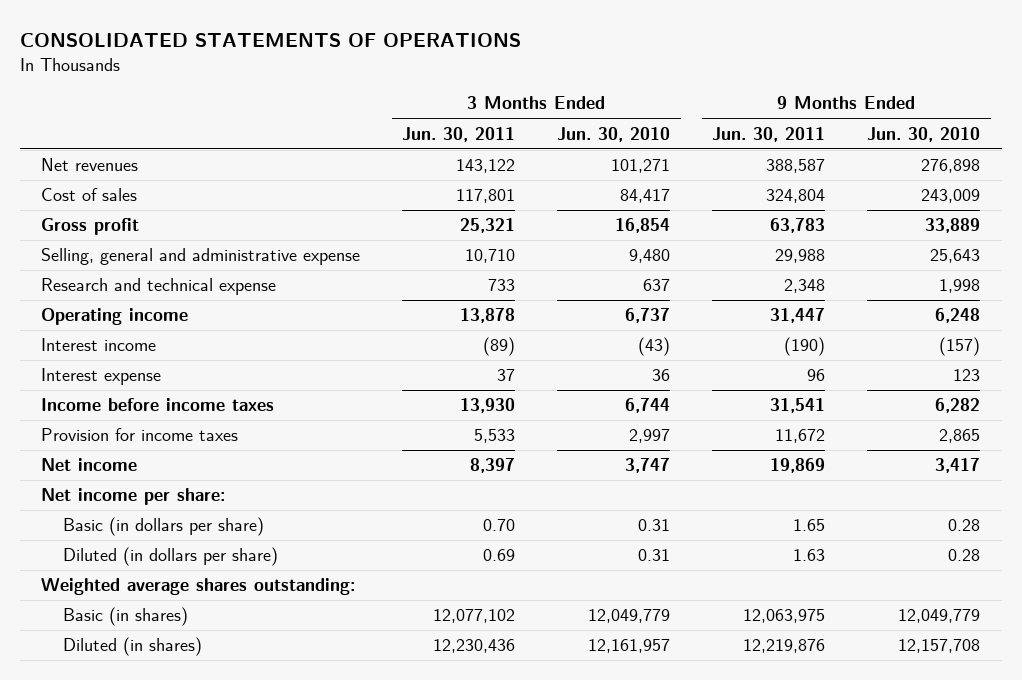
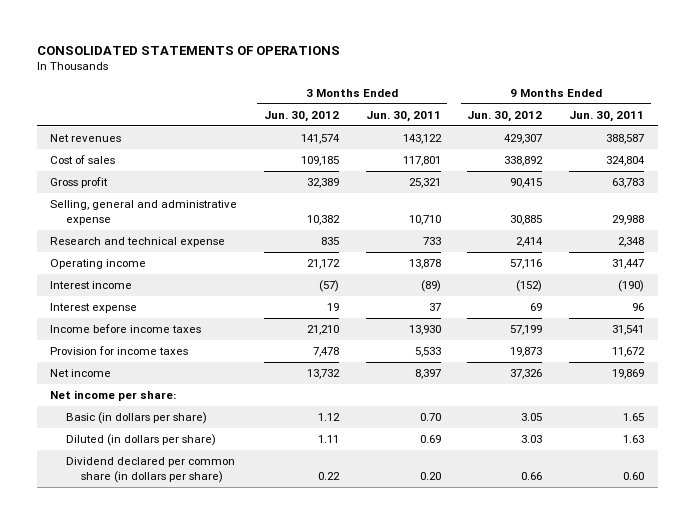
[557,126,671,142] Jun. 30, 2010 -> none
[867,126,981,142] Jun. 30, 2010 -> none
none -> [263,110,339,122] Jun. 30, 2012
none -> [467,110,543,122] Jun. 30, 2012
[41,578,356,596] Weighted average shares outstanding: -> none
[63,607,189,627] Basic (in shares) -> none
[63,637,203,657] Diluted (in shares) -> none
none -> [65,457,235,483] Dividend declared per common share (in dollars per share)

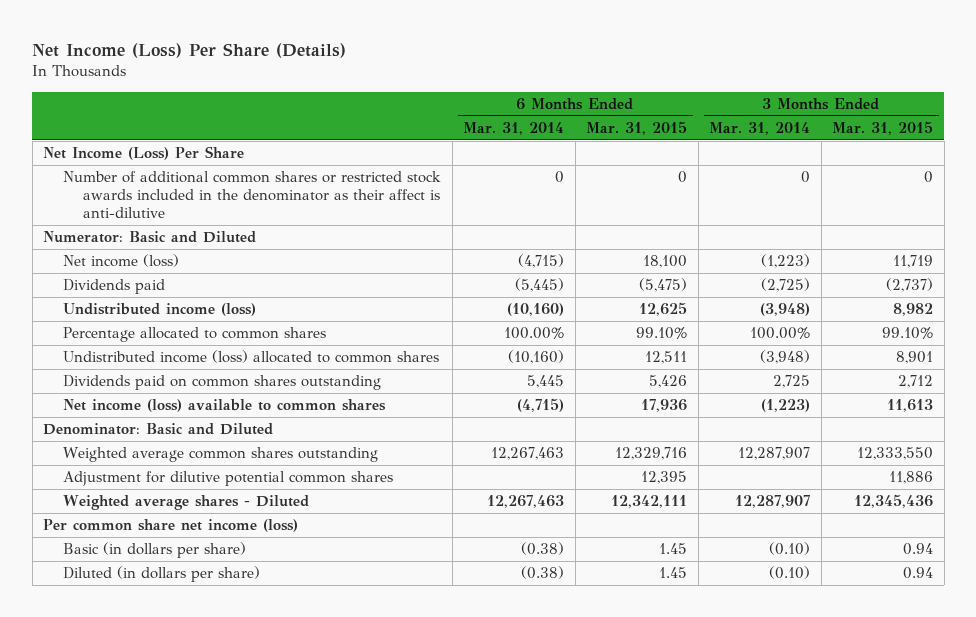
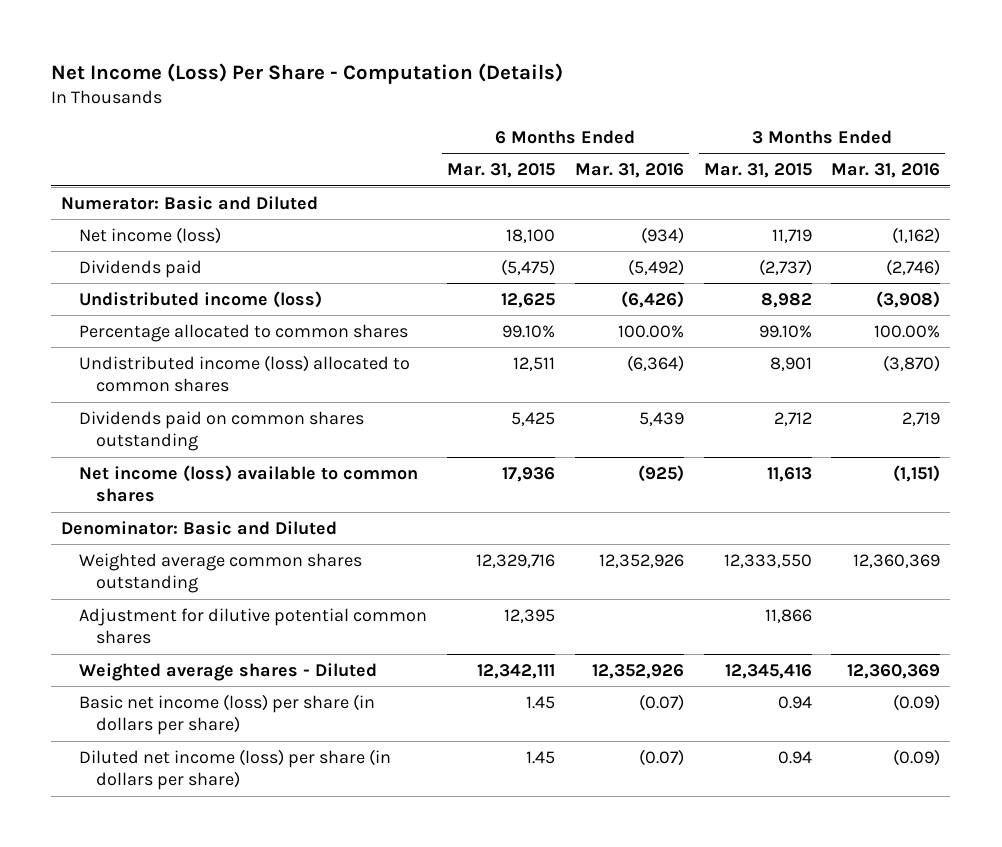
[32,42,347,58] Net Income (Loss) Per Share (Details) -> [51,63,564,85] Net Income (Loss) Per Share - Computation (Details)
[463,121,565,135] Mar. 31, 2014 -> none
[709,121,811,135] Mar. 31, 2014 -> none
none -> [574,163,684,179] Mar. 31, 2016
none -> [831,163,941,179] Mar. 31, 2016
[43,146,245,161] Net Income (Loss) Per Share -> none
[63,171,442,219] Number of additional common shares or restricted stock awards included in the denominator as their affect is anti-dilutive -> none
[649,375,688,389] 5,426 -> [510,411,555,426] 5,425
[43,519,299,533] Per common share net income (loss) -> none
[889,471,934,485] 11,886 -> [764,608,812,623] 11,866
[854,494,934,509] 12,345,436 -> [724,663,812,679] 12,345,416
[63,542,247,559] Basic (in dollars per share) -> [78,693,375,736] Basic net income (loss) per share (in dollars per share)
[63,566,261,583] Diluted (in dollars per share) -> [78,748,391,791] Diluted net income (loss) per share (in dollars per share)

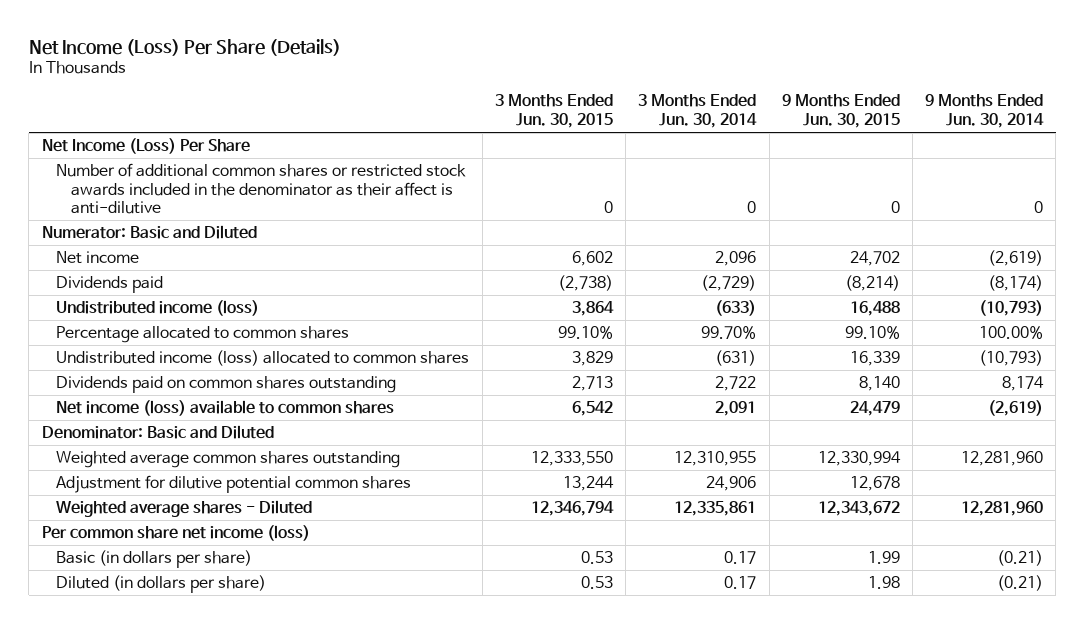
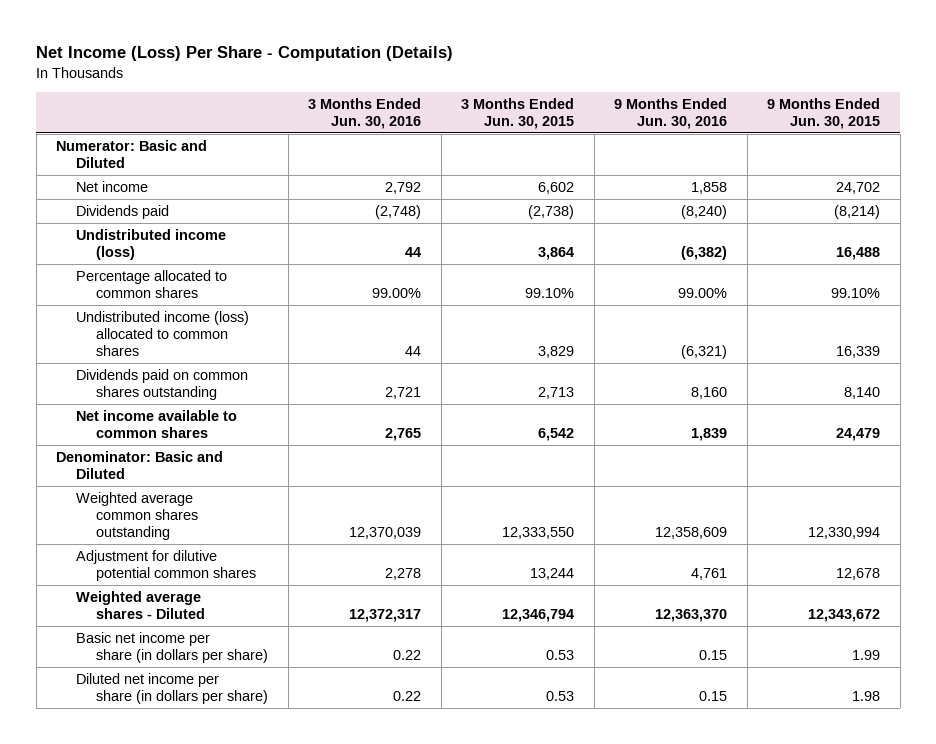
[28,38,341,56] Net Income (Loss) Per Share (Details) -> [36,46,454,62] Net Income (Loss) Per Share - Computation (Details)
[638,94,758,129] 3 Months Ended Jun. 30, 2014 -> none
[925,94,1045,129] 9 Months Ended Jun. 30, 2014 -> none
none -> [308,97,422,130] 3 Months Ended Jun. 30, 2016
none -> [614,97,728,130] 9 Months Ended Jun. 30, 2016
[41,137,250,154] Net Income (Loss) Per Share -> none
[56,162,467,215] Number of additional common shares or restricted stock awards included in the denominator as their affect is anti-dilutive -> none
[56,399,395,416] Net income (loss) available to common shares -> [76,409,238,438] Net income available to common shares
[41,524,310,541] Per common share net income (loss) -> none
[56,549,253,568] Basic (in dollars per share) -> [76,631,269,663] Basic net income per share (in dollars per share)
[56,574,267,593] Diluted (in dollars per share) -> [76,672,269,704] Diluted net income per share (in dollars per share)

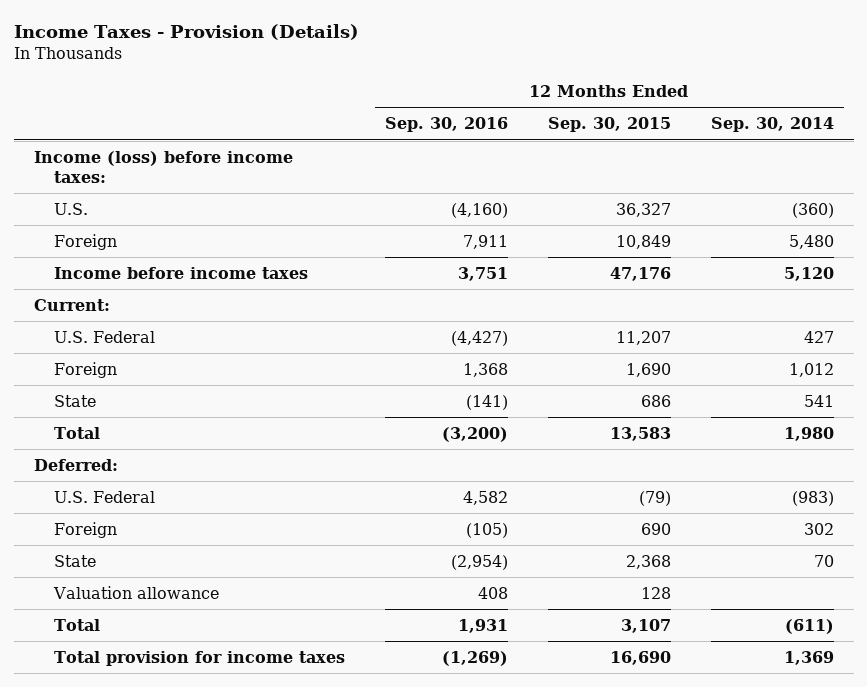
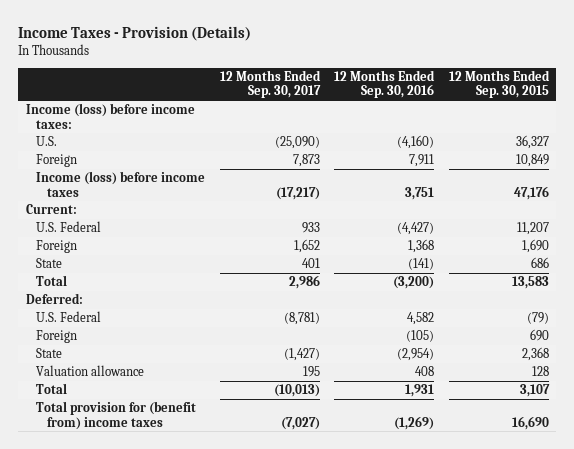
[710,117,834,133] Sep. 30, 2014 -> none
none -> [219,69,321,99] 12 Months Ended Sep. 30, 2017
[53,266,308,279] Income before income taxes -> [36,171,206,197] Income (loss) before income taxes
[53,650,345,666] Total provision for income taxes -> [36,401,197,430] Total provision for (benefit from) income taxes

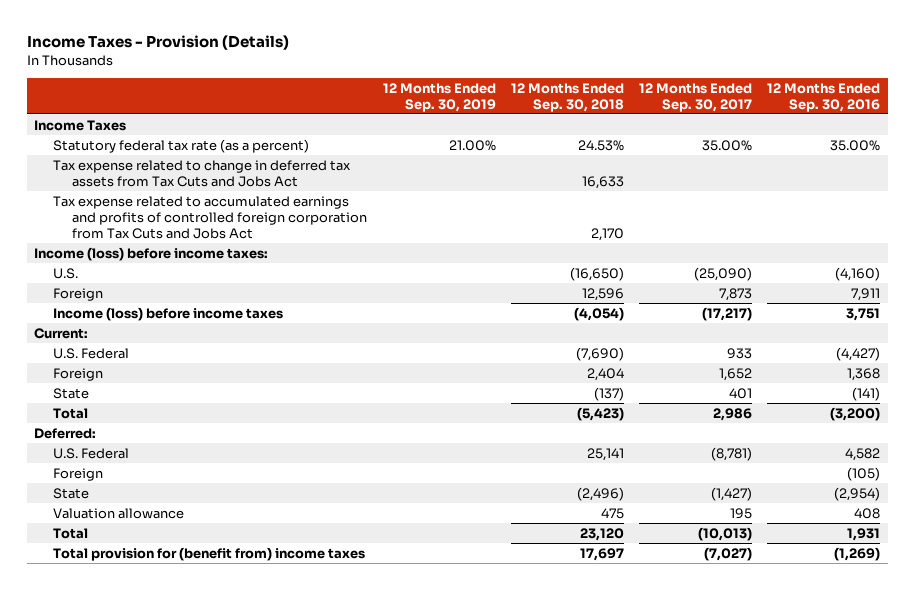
[448,69,550,99] 12 Months Ended Sep. 30, 2015 -> none
none -> [382,82,496,112] 12 Months Ended Sep. 30, 2019
none -> [510,82,624,112] 12 Months Ended Sep. 30, 2018
none -> [34,119,127,131] Income Taxes
none -> [53,138,310,153] Statutory federal tax rate (as a percent)
none -> [53,159,352,187] Tax expense related to change in deferred tax assets from Tax Cuts and Jobs Act
none -> [53,195,368,240] Tax expense related to accumulated earnings and profits of controlled foreign corporation from Tax Cuts and Jobs Act

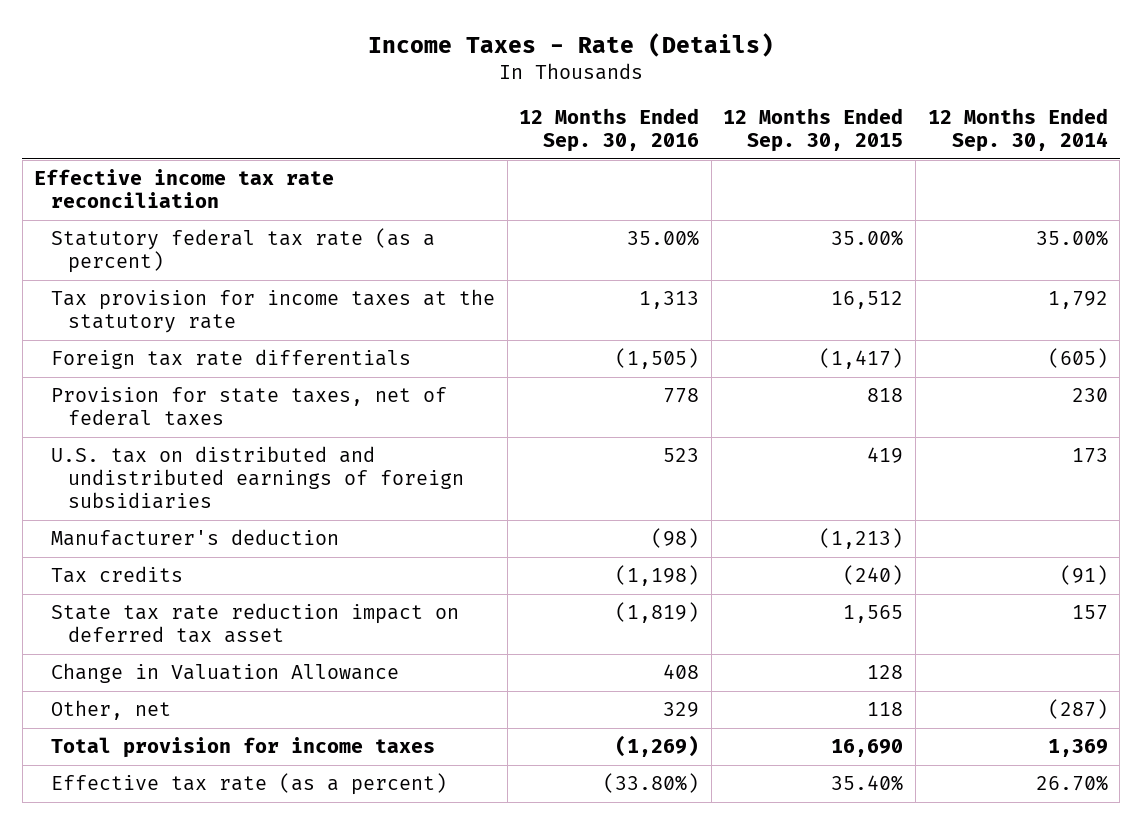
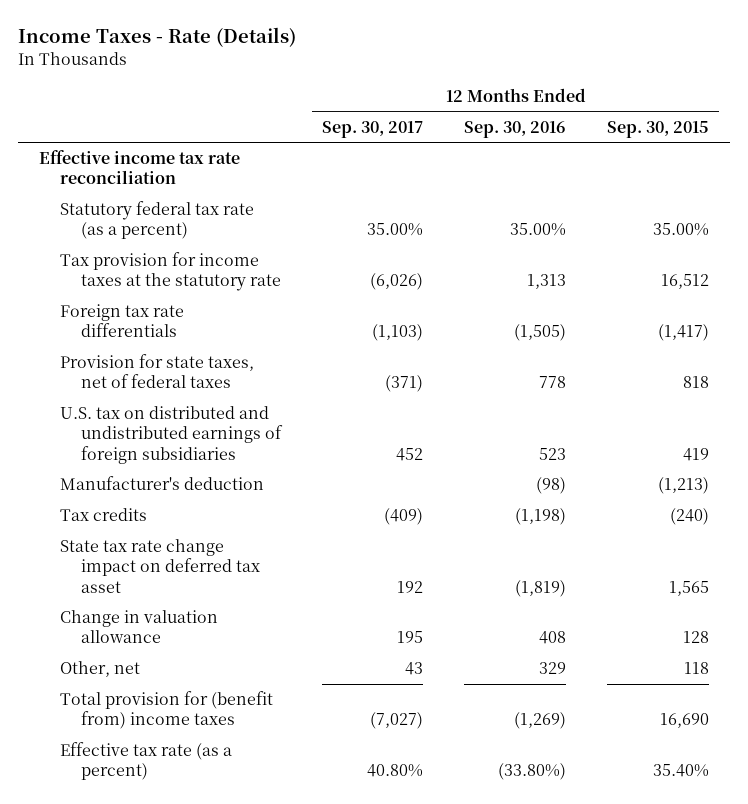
[927,108,1108,152] 12 Months Ended Sep. 30, 2014 -> none
none -> [322,120,424,138] Sep. 30, 2017
[51,603,460,644] State tax rate reduction impact on deferred tax asset -> [59,539,261,593] State tax rate change impact on deferred tax asset
[51,663,400,684] Change in Valuation Allowance -> [59,610,218,644] Change in valuation allowance
[51,737,436,759] Total provision for income taxes -> [59,691,273,730] Total provision for (benefit from) income taxes

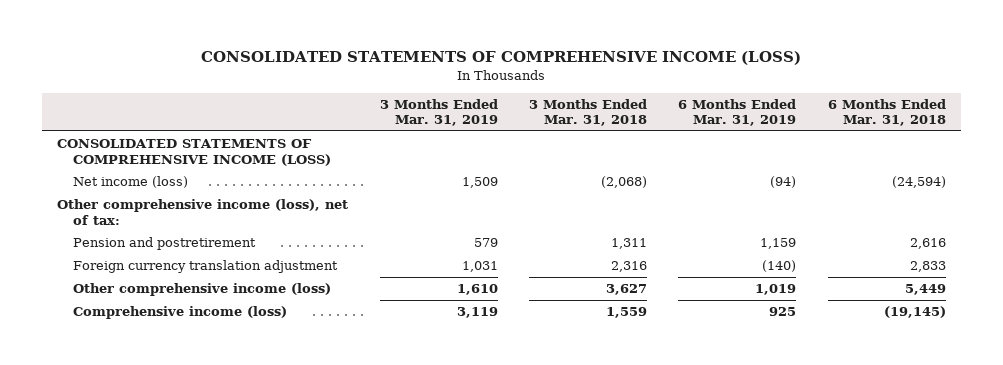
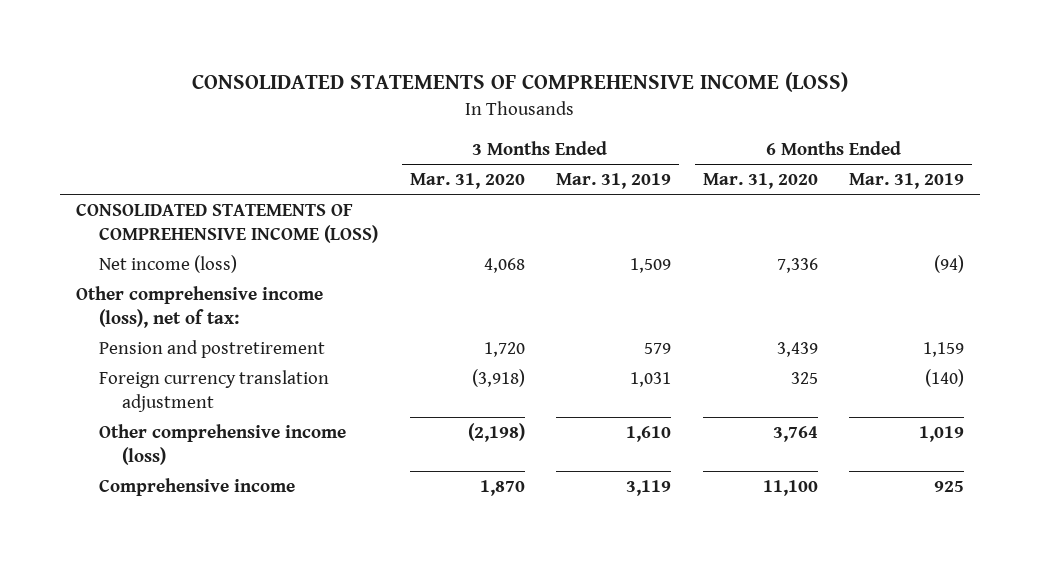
[528,98,647,127] 3 Months Ended Mar. 31, 2018 -> none
[827,98,946,127] 6 Months Ended Mar. 31, 2018 -> none
none -> [409,173,525,190] Mar. 31, 2020
none -> [702,173,818,190] Mar. 31, 2020
[72,306,287,320] Comprehensive income (loss) -> [98,477,295,496] Comprehensive income

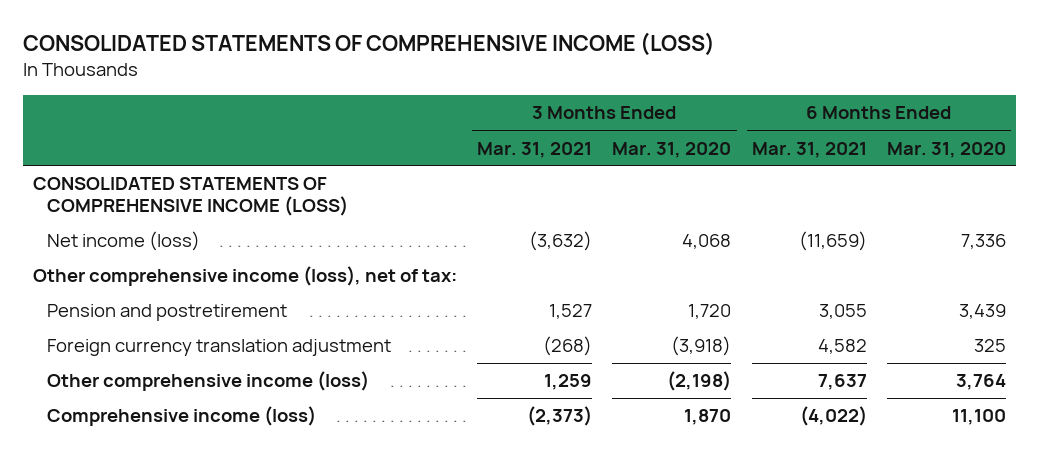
[556,173,672,190] Mar. 31, 2019 -> none
[849,173,965,190] Mar. 31, 2019 -> none
none -> [477,141,593,158] Mar. 31, 2021
none -> [751,141,867,158] Mar. 31, 2021
[98,477,295,496] Comprehensive income -> [47,406,317,427] Comprehensive income (loss)

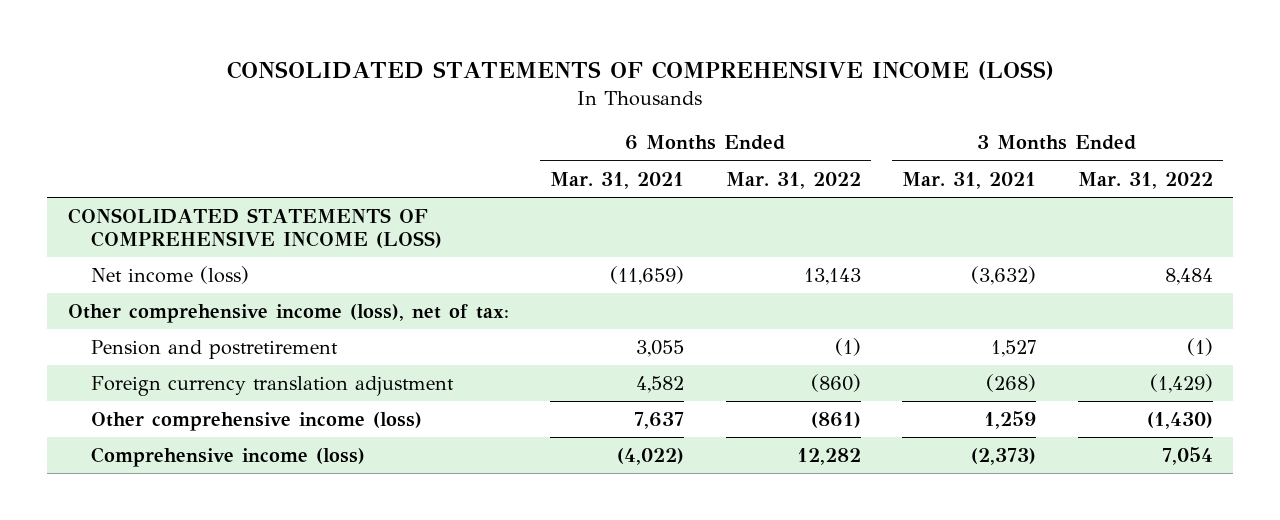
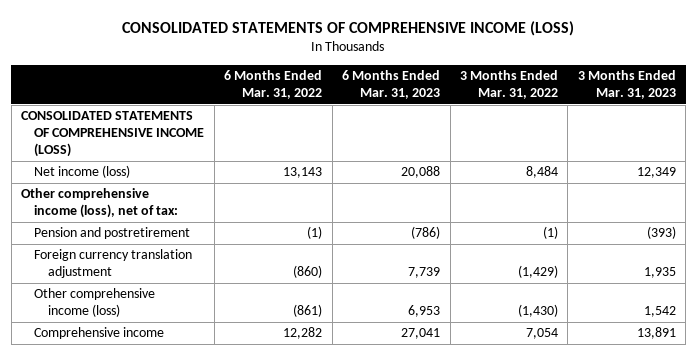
[550,171,685,189] Mar. 31, 2021 -> none
[902,171,1037,189] Mar. 31, 2021 -> none
none -> [342,70,441,100] 6 Months Ended Mar. 31, 2023
none -> [577,70,676,100] 3 Months Ended Mar. 31, 2023
[90,446,365,467] Comprehensive income (loss) -> [34,327,165,340] Comprehensive income

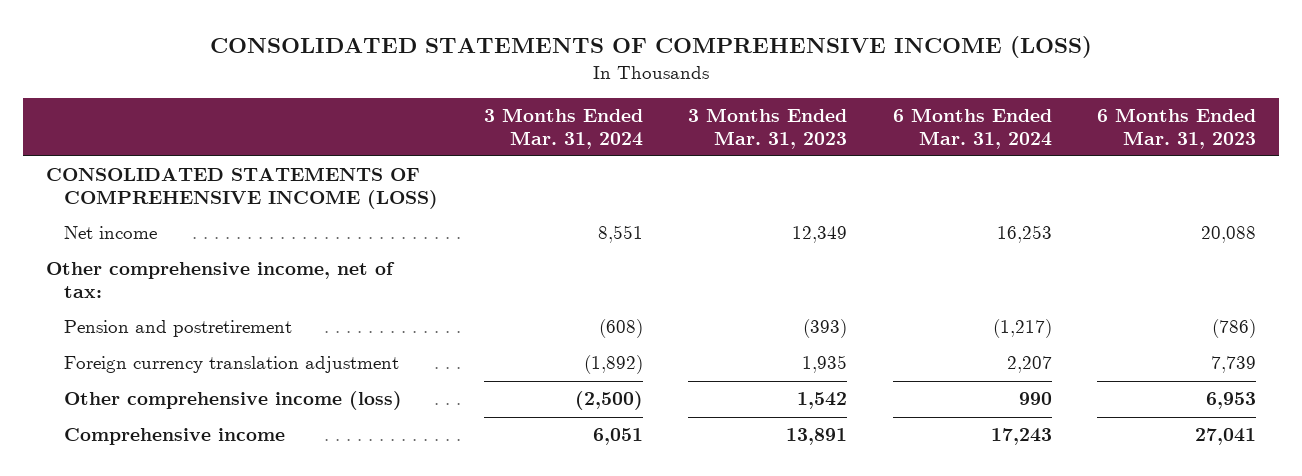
[224,70,323,100] 6 Months Ended Mar. 31, 2022 -> none
[460,70,559,100] 3 Months Ended Mar. 31, 2022 -> none
none -> [483,108,643,149] 3 Months Ended Mar. 31, 2024
none -> [892,108,1052,149] 6 Months Ended Mar. 31, 2024
[34,165,131,179] Net income (loss) -> [64,226,158,240] Net income
[21,188,179,219] Other comprehensive income (loss), net of tax: -> [45,262,395,298] Other comprehensive income, net of tax:

